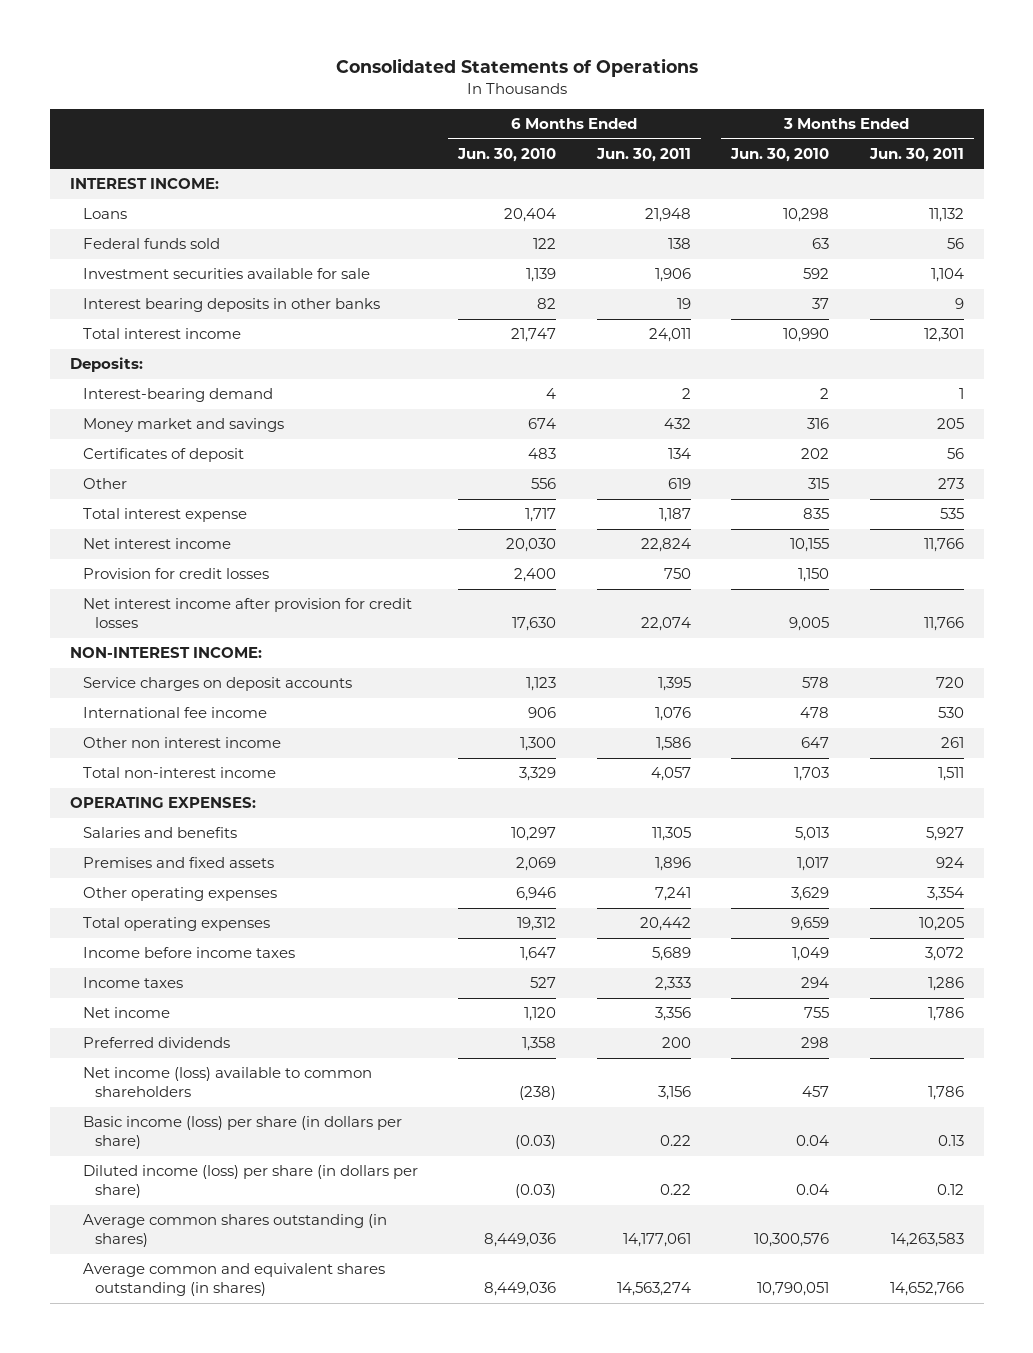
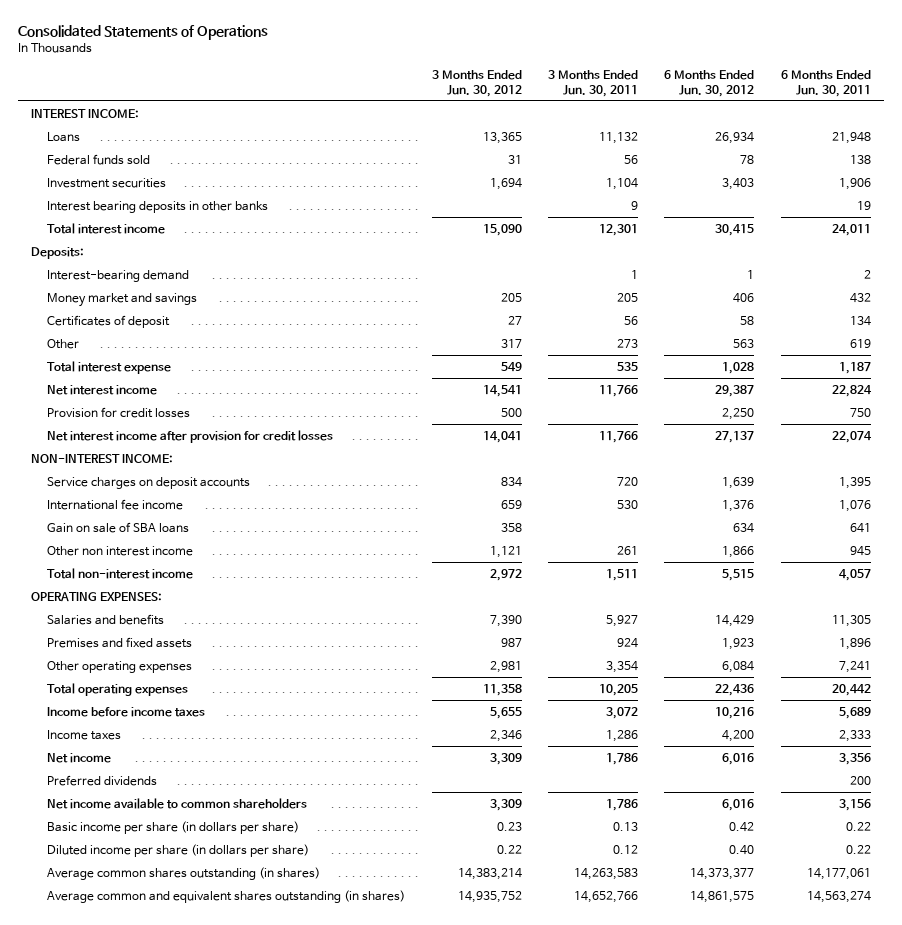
[457,147,557,162] Jun. 30, 2010 -> none
[730,147,830,162] Jun. 30, 2010 -> none
none -> [431,70,522,97] 3 Months Ended Jun. 30, 2012
none -> [664,70,755,97] 6 Months Ended Jun. 30, 2012
[82,268,370,280] Investment securities available for sale -> [47,177,167,188] Investment securities
none -> [47,521,190,533] Gain on sale of SBA loans
[655,737,691,752] 1,586 -> [849,545,871,556] 945
[82,1067,372,1098] Net income (loss) available to common shareholders -> [47,797,308,809] Net income available to common shareholders
[82,1116,402,1150] Basic income (loss) per share (in dollars per share) -> [47,820,300,834] Basic income per share (in dollars per share)
[82,1165,418,1199] Diluted income (loss) per share (in dollars per share) -> [47,843,310,857] Diluted income per share (in dollars per share)

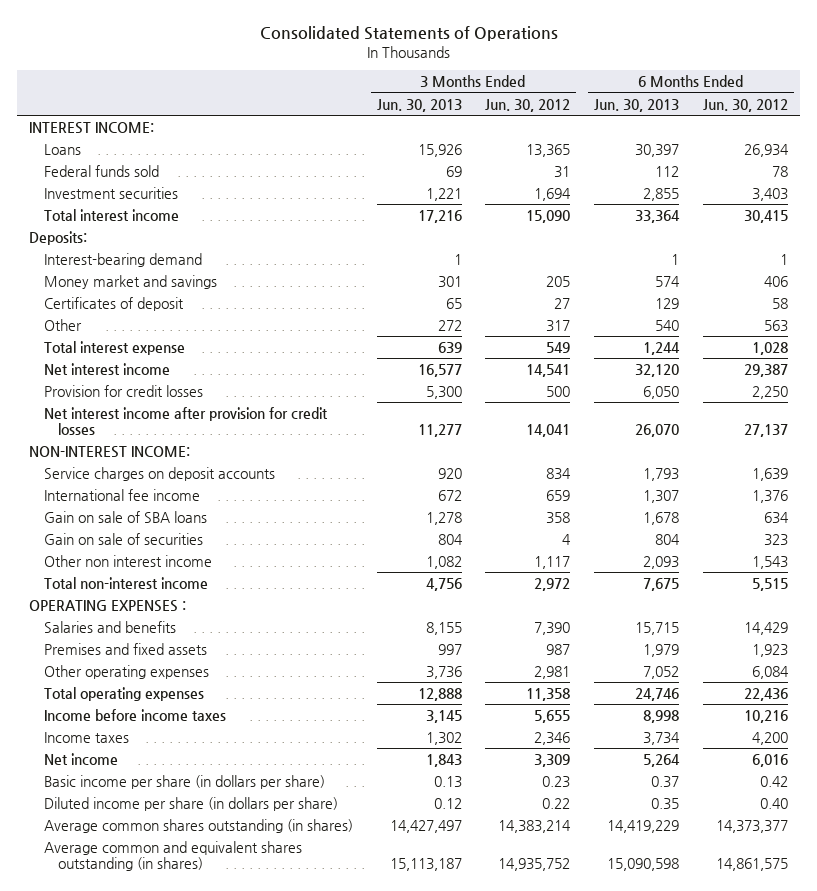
[548,70,639,97] 3 Months Ended Jun. 30, 2011 -> none
[780,70,871,97] 6 Months Ended Jun. 30, 2011 -> none
none -> [376,98,462,112] Jun. 30, 2013
none -> [594,98,680,112] Jun. 30, 2013
[47,200,269,213] Interest bearing deposits in other banks -> none
none -> [43,532,203,545] Gain on sale of securities
[489,545,522,558] 1,121 -> [534,555,571,569] 1,117
[722,545,755,558] 1,866 -> [752,555,789,569] 1,543
[31,591,163,602] OPERATING EXPENSES: -> [29,599,187,612] OPERATING EXPENSES :
[47,774,158,786] Preferred dividends -> none
[47,797,308,809] Net income available to common shareholders -> none

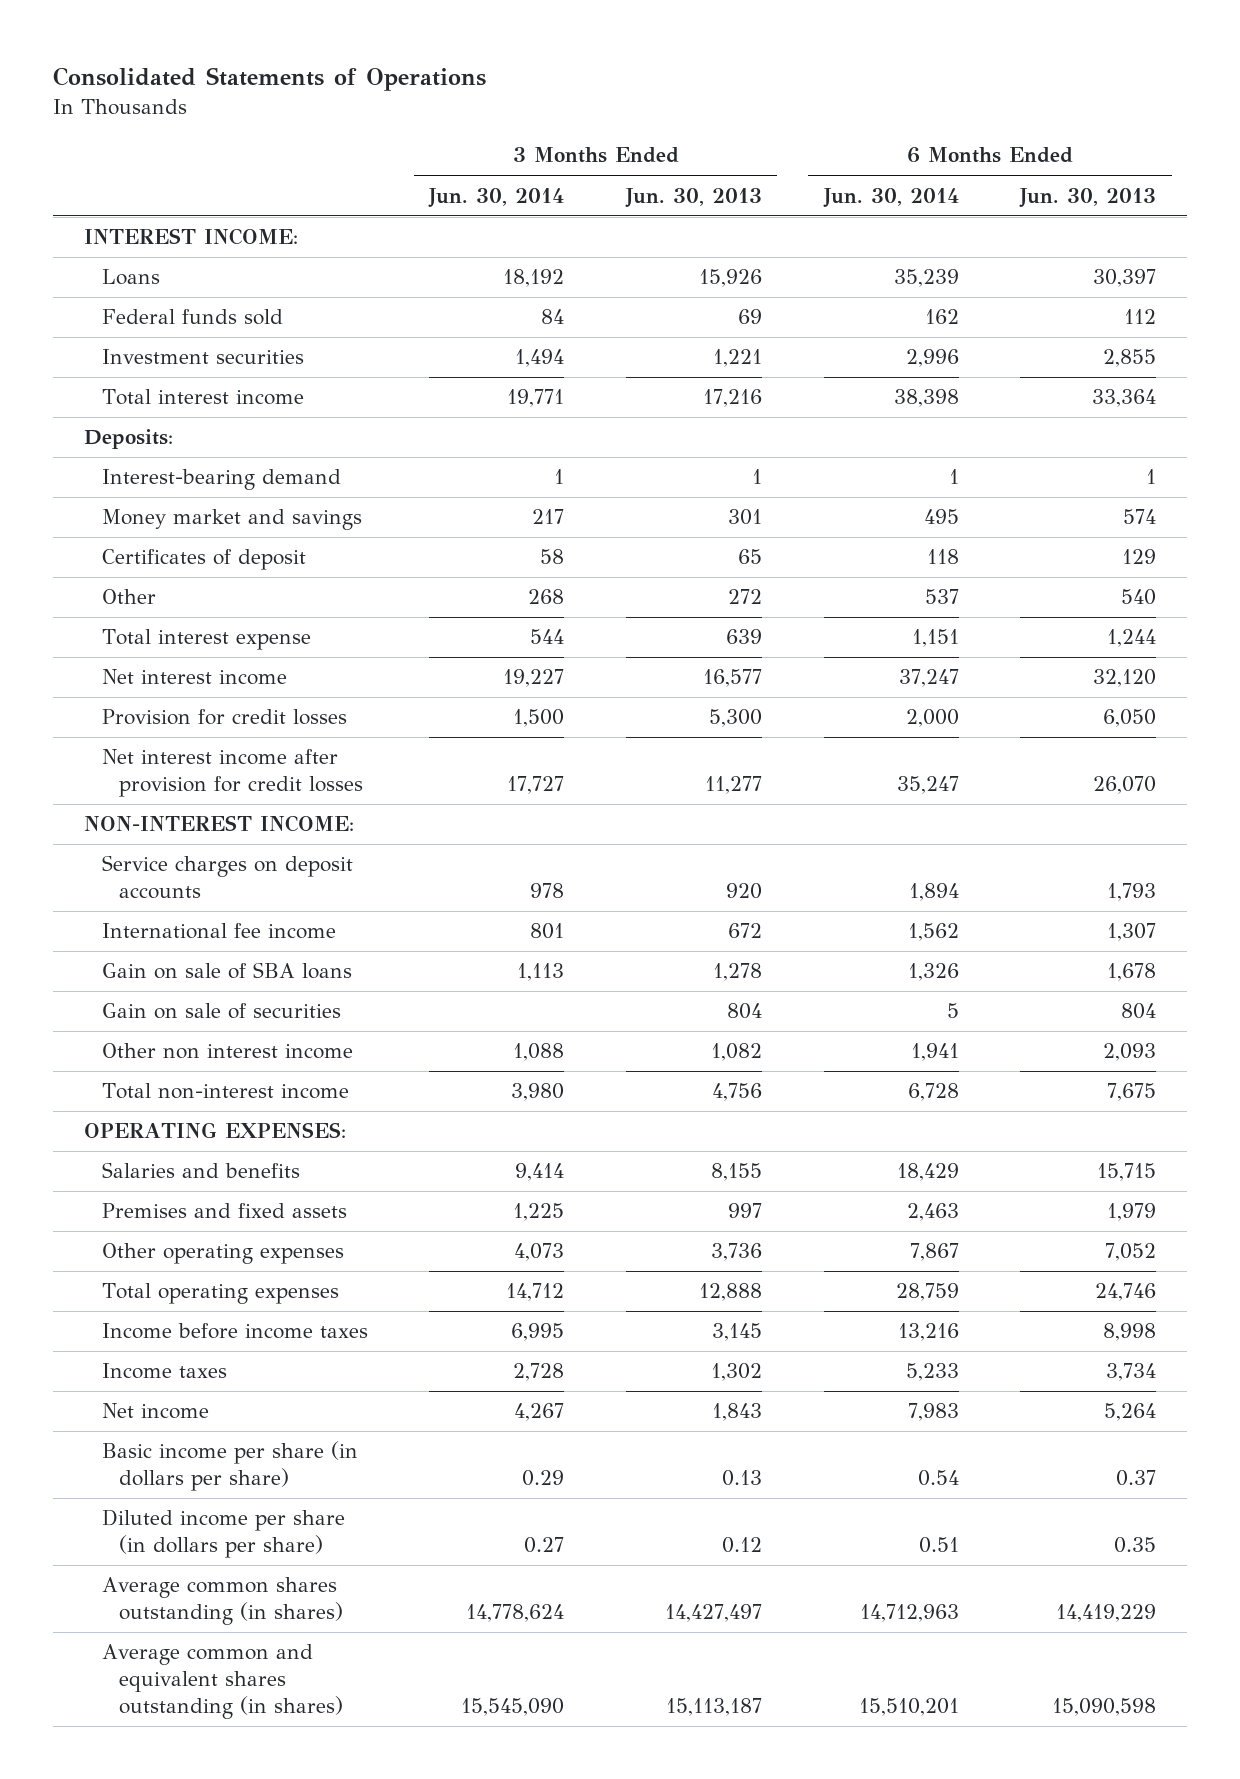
[485,98,571,112] Jun. 30, 2012 -> none
[703,98,789,112] Jun. 30, 2012 -> none
none -> [428,187,565,208] Jun. 30, 2014
none -> [822,187,959,208] Jun. 30, 2014
[29,599,187,612] OPERATING EXPENSES : -> [83,1122,346,1139] OPERATING EXPENSES:

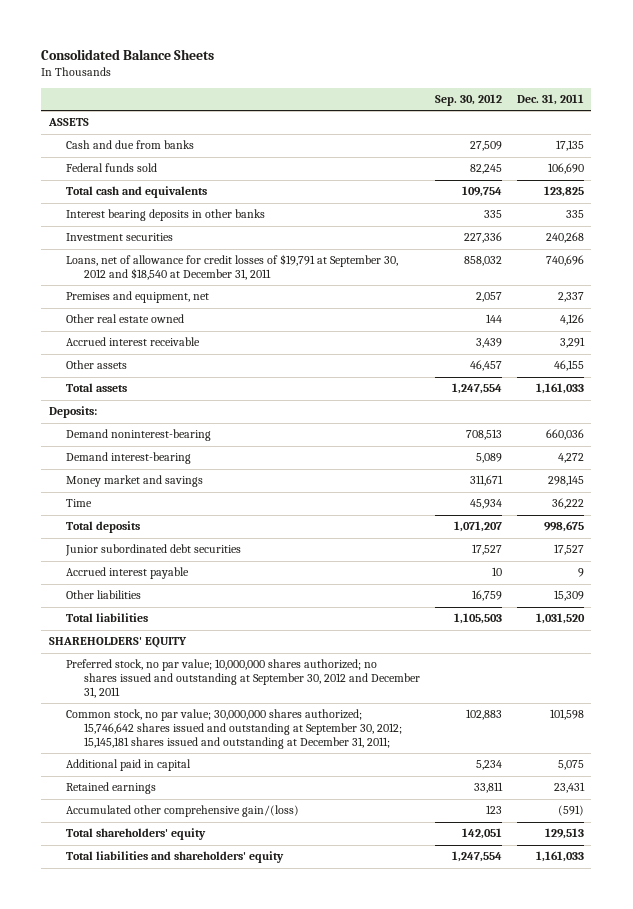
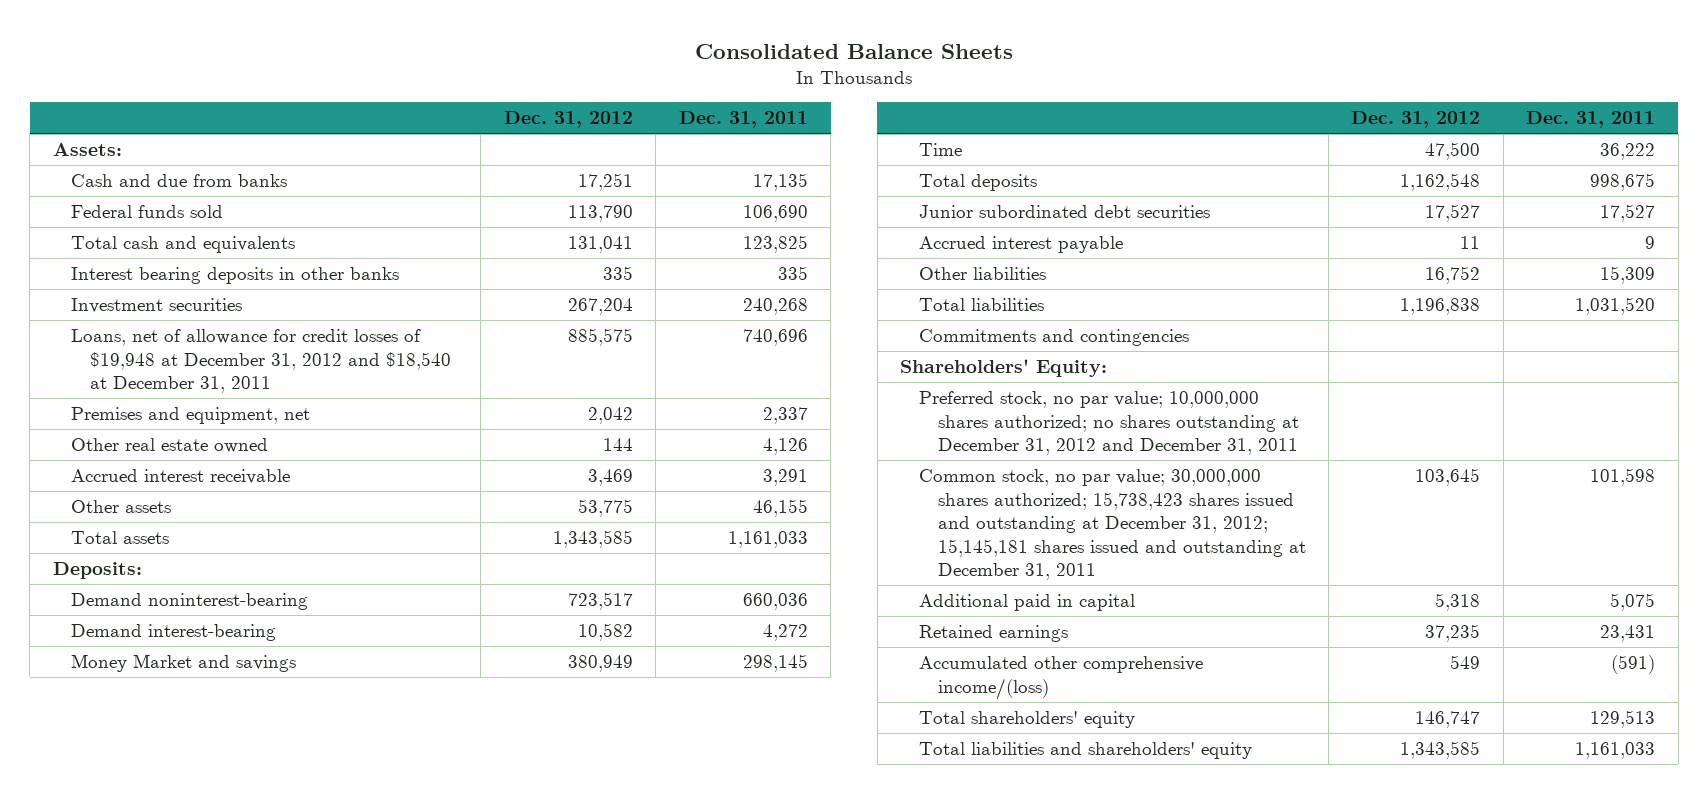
[434,94,502,107] Sep. 30, 2012 -> none
none -> [503,111,633,129] Dec. 31, 2012
[47,118,89,127] ASSETS -> [52,142,122,156] Assets:
[66,254,399,281] Loans, net of allowance for credit losses of $19,791 at September 30, 2012 and $18,540 at December 31, 2011 -> [71,328,451,394] Loans, net of allowance for credit losses of $19,948 at December 31, 2012 and $18,540 at December 31, 2011
[66,475,204,488] Money market and savings -> [71,653,297,672] Money Market and savings
none -> [918,328,1189,346] Commitments and contingencies
[48,637,187,649] SHAREHOLDERS' EQUITY -> [900,358,1108,377] Shareholders' Equity:
[66,659,421,698] Preferred stock, no par value; 10,000,000 shares authorized; no shares issued and outstanding at September 30, 2012 and December 31, 2011 -> [918,390,1299,456] Preferred stock, no par value; 10,000,000 shares authorized; no shares outstanding at December 31, 2012 and December 31, 2011
[66,709,403,749] Common stock, no par value; 30,000,000 shares authorized; 15,746,642 shares issued and outstanding at September 30, 2012; 15,145,181 shares issued and outstanding at December 31, 2011; -> [918,468,1306,581] Common stock, no par value; 30,000,000 shares authorized; 15,738,423 shares issued and outstanding at December 31, 2012; 15,145,181 shares issued and outstanding at December 31, 2011
[66,805,300,818] Accumulated other comprehensive gain/(loss) -> [918,655,1203,700] Accumulated other comprehensive income/(loss)

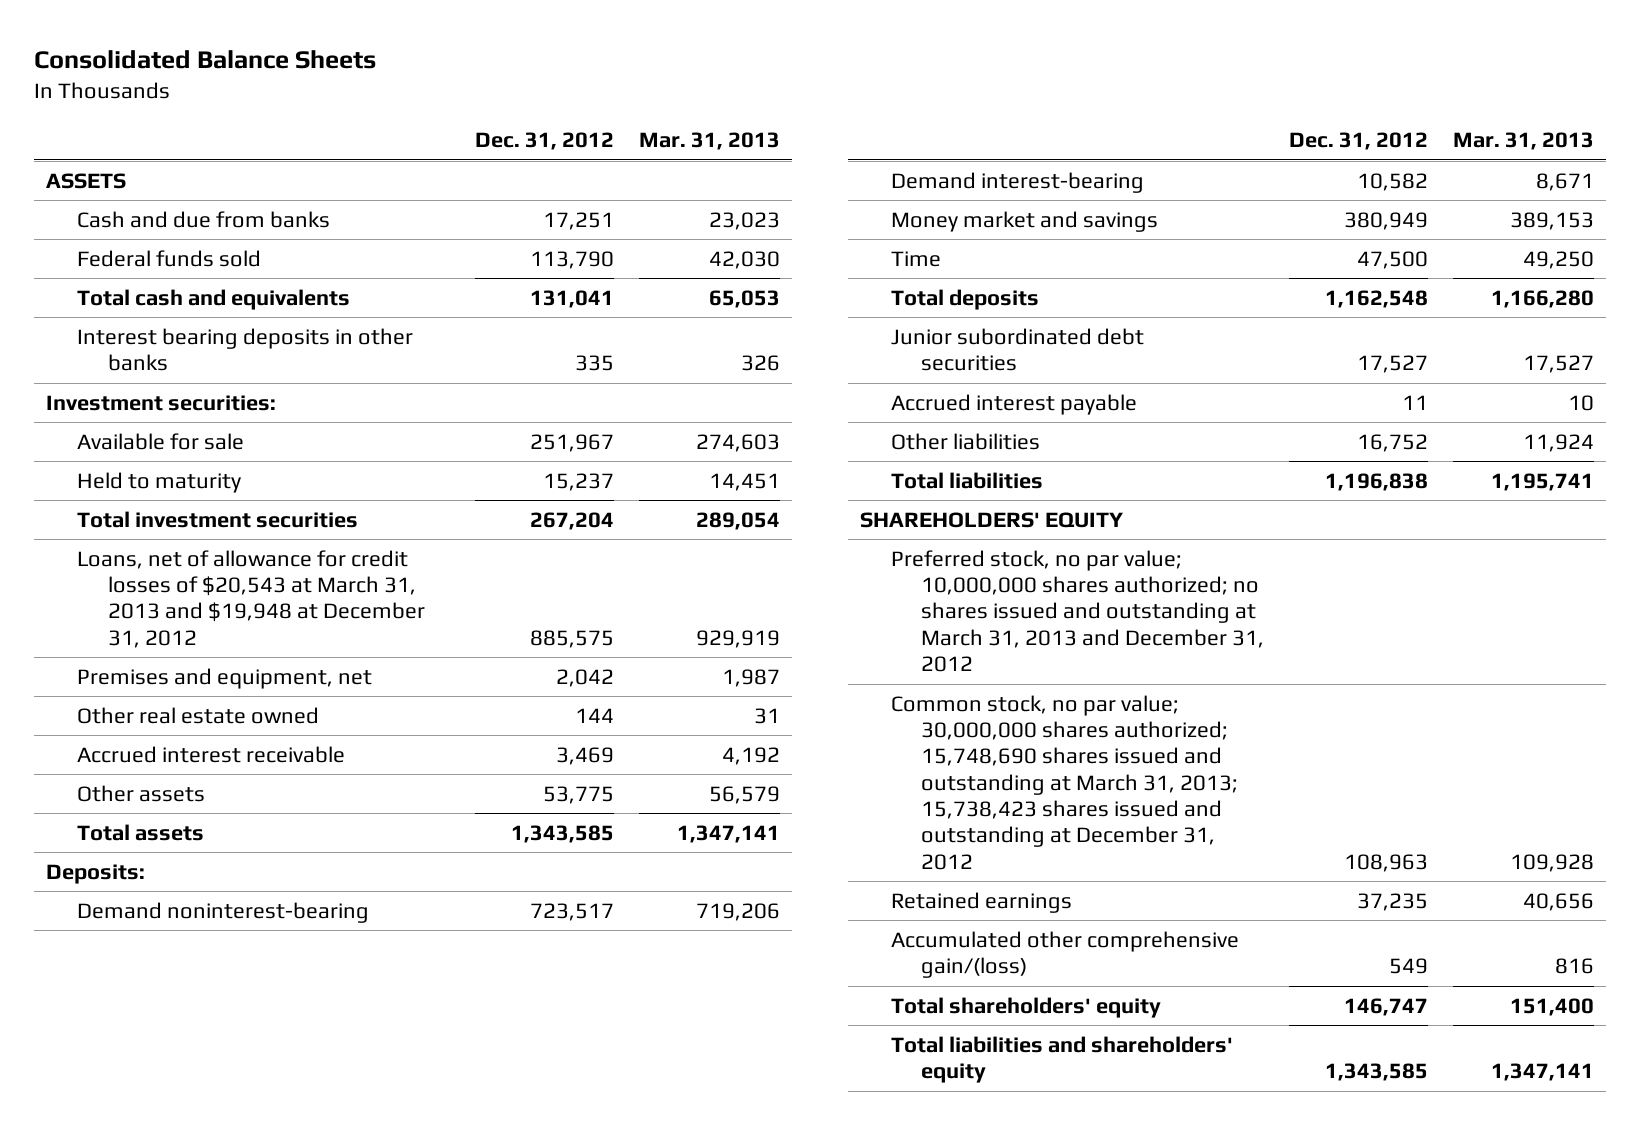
[678,111,808,129] Dec. 31, 2011 -> none
none -> [638,132,780,151] Mar. 31, 2013
[52,142,122,156] Assets: -> [46,172,127,189] ASSETS
none -> [46,394,277,411] Investment securities:
none -> [76,432,244,450] Available for sale
none -> [76,471,241,493] Held to maturity
[71,297,243,313] Investment securities -> [76,510,358,528] Total investment securities
[71,328,451,394] Loans, net of allowance for credit losses of $19,948 at December 31, 2012 and $18,540 at December 31, 2011 -> [76,549,425,648] Loans, net of allowance for credit losses of $20,543 at March 31, 2013 and $19,948 at December 31, 2012
[71,653,297,672] Money Market and savings -> [890,210,1158,232] Money market and savings
[918,328,1189,346] Commitments and contingencies -> none
[918,593,1135,611] Additional paid in capital -> none
[900,358,1108,377] Shareholders' Equity: -> [859,511,1123,528] SHAREHOLDERS' EQUITY
[918,390,1299,456] Preferred stock, no par value; 10,000,000 shares authorized; no shares outstanding at December 31, 2012 and December 31, 2011 -> [890,549,1265,673] Preferred stock, no par value; 10,000,000 shares authorized; no shares issued and outstanding at March 31, 2013 and December 31, 2012
[918,468,1306,581] Common stock, no par value; 30,000,000 shares authorized; 15,738,423 shares issued and outstanding at December 31, 2012; 15,145,181 shares issued and outstanding at December 31, 2011 -> [890,694,1239,870] Common stock, no par value; 30,000,000 shares authorized; 15,748,690 shares issued and outstanding at March 31, 2013; 15,738,423 shares issued and outstanding at December 31, 2012
[1415,467,1481,486] 103,645 -> [1343,853,1428,872] 108,963
[918,655,1203,700] Accumulated other comprehensive income/(loss) -> [890,930,1239,979] Accumulated other comprehensive gain/(loss)

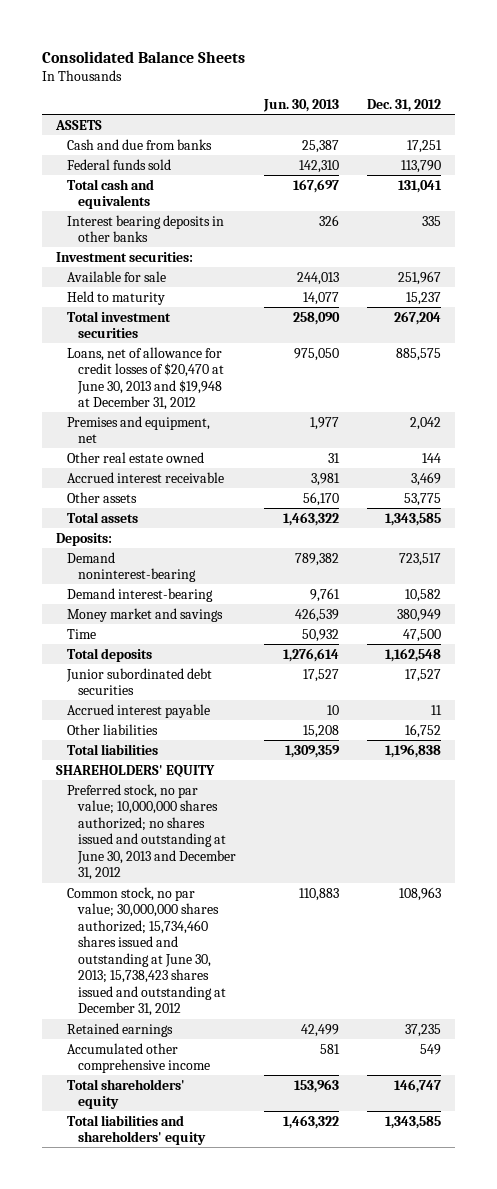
[638,132,780,151] Mar. 31, 2013 -> none
none -> [263,98,340,112] Jun. 30, 2013
[76,549,425,648] Loans, net of allowance for credit losses of $20,543 at March 31, 2013 and $19,948 at December 31, 2012 -> [66,346,225,411] Loans, net of allowance for credit losses of $20,470 at June 30, 2013 and $19,948 at December 31, 2012
[890,549,1265,673] Preferred stock, no par value; 10,000,000 shares authorized; no shares issued and outstanding at March 31, 2013 and December 31, 2012 -> [66,783,237,881] Preferred stock, no par value; 10,000,000 shares authorized; no shares issued and outstanding at June 30, 2013 and December 31, 2012
[890,694,1239,870] Common stock, no par value; 30,000,000 shares authorized; 15,748,690 shares issued and outstanding at March 31, 2013; 15,738,423 shares issued and outstanding at December 31, 2012 -> [66,886,227,1017] Common stock, no par value; 30,000,000 shares authorized; 15,734,460 shares issued and outstanding at June 30, 2013; 15,738,423 shares issued and outstanding at December 31, 2012
[890,930,1239,979] Accumulated other comprehensive gain/(loss) -> [66,1042,211,1074] Accumulated other comprehensive income

